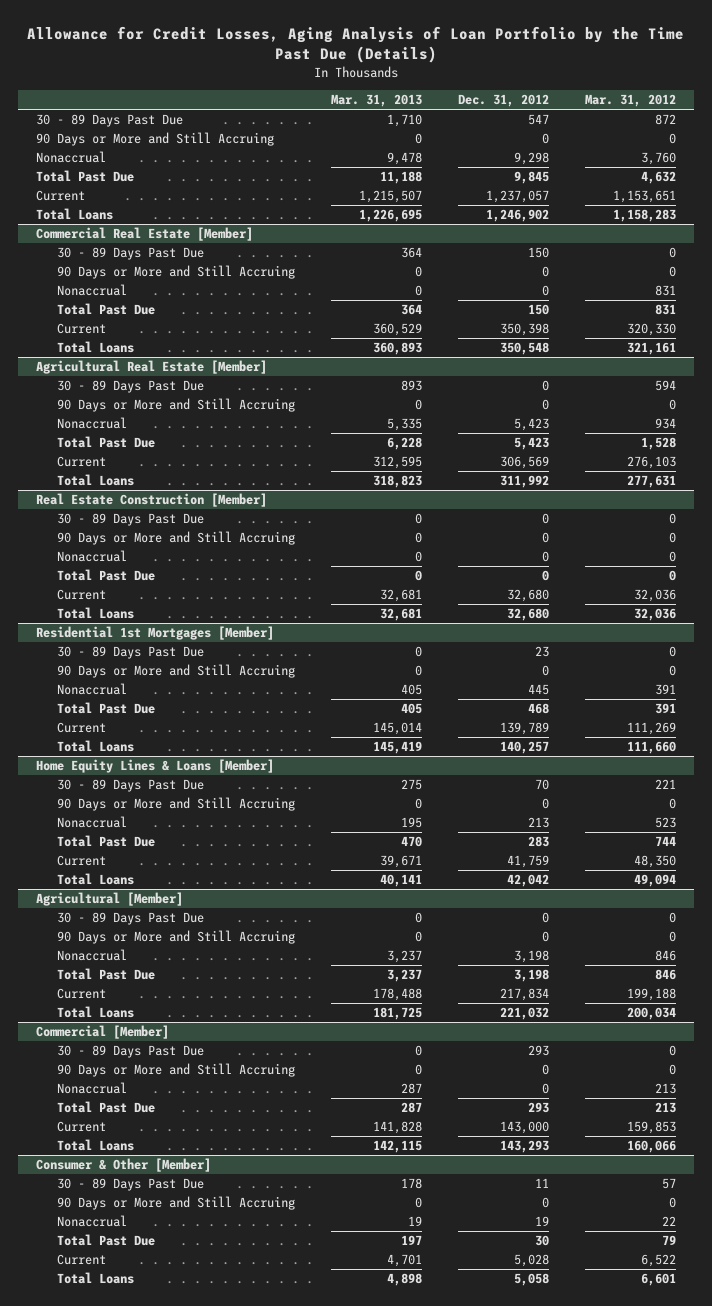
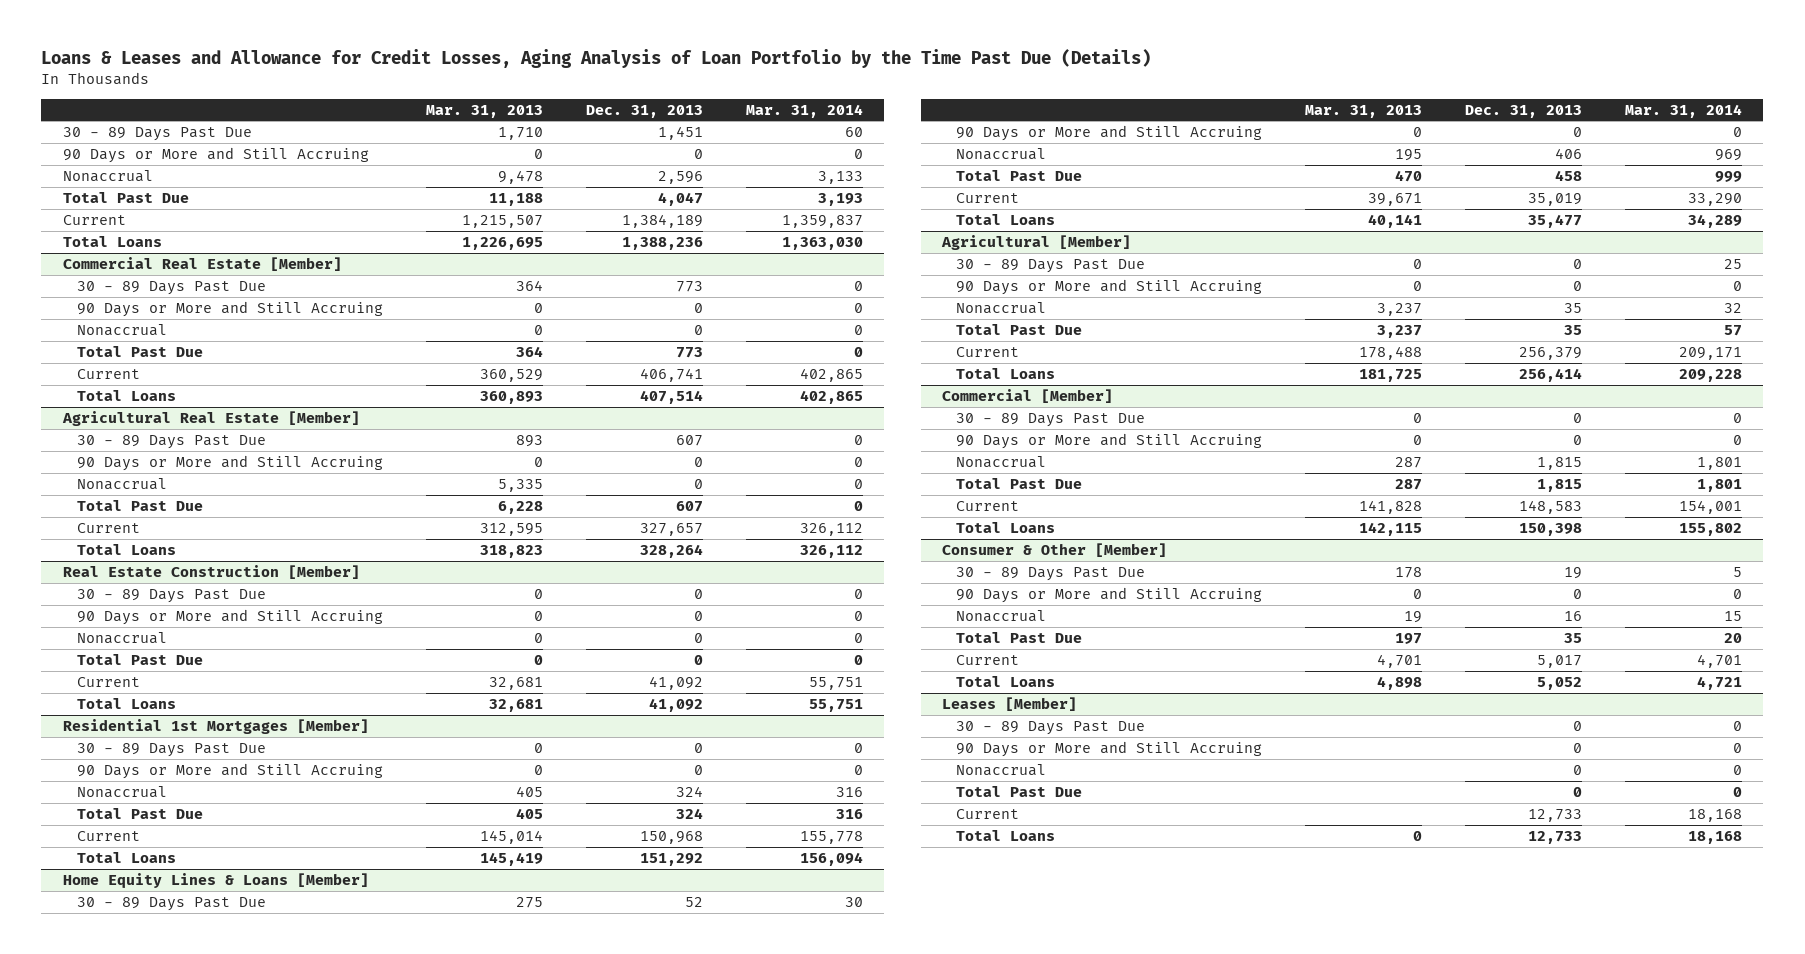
[27,25,685,64] Allowance for Credit Losses, Aging Analysis of Loan Portfolio by the Time Past Due (Details) -> [41,49,1152,69] Loans & Leases and Allowance for Credit Losses, Aging Analysis of Loan Portfolio by the Time Past Due (Details)
[457,94,549,108] Dec. 31, 2012 -> none
[584,94,676,108] Mar. 31, 2012 -> none
none -> [585,104,703,118] Dec. 31, 2013
none -> [745,103,863,118] Mar. 31, 2014
none -> [942,697,1078,712] Leases [Member]
none -> [956,721,1146,736] 30 - 89 Days Past Due
none -> [956,741,1263,758] 90 Days or More and Still Accruing
none -> [956,764,1047,777] Nonaccrual
none -> [956,786,1083,798] Total Past Due
none -> [956,809,1020,820] Current
none -> [956,830,1056,842] Total Loans

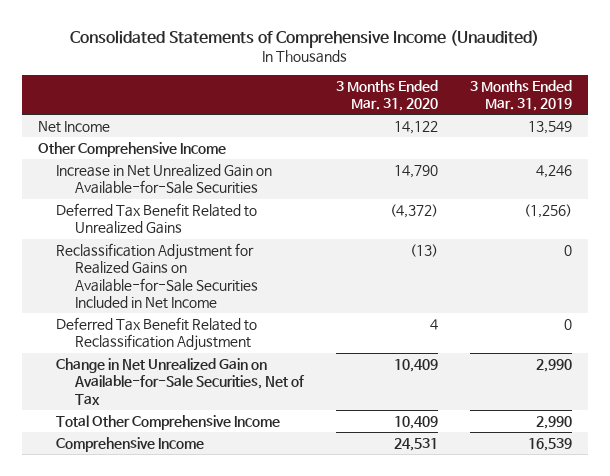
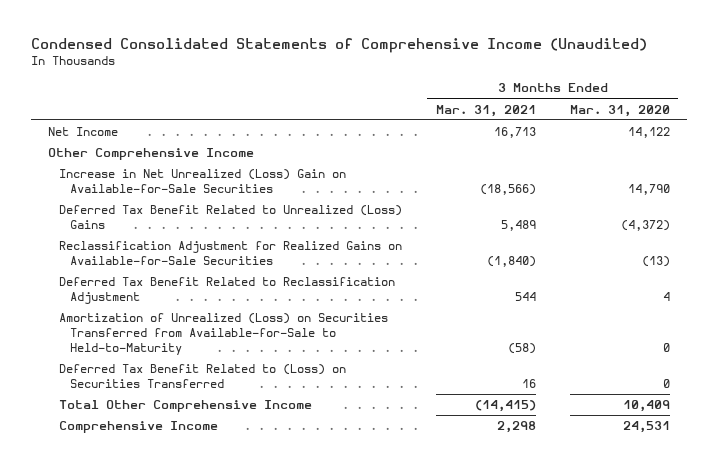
[69,30,539,49] Consolidated Statements of Comprehensive Income (Unaudited) -> [31,38,648,54] Condensed Consolidated Statements of Comprehensive Income (Unaudited)
[469,79,572,112] 3 Months Ended Mar. 31, 2019 -> none
none -> [435,104,536,117] Mar. 31, 2021
[56,163,273,195] Increase in Net Unrealized Gain on Available-for-Sale Securities -> [58,169,346,194] Increase in Net Unrealized (Loss) Gain on Available-for-Sale Securities
[56,202,258,235] Deferred Tax Benefit Related to Unrealized Gains -> [58,205,402,230] Deferred Tax Benefit Related to Unrealized (Loss) Gains
[56,242,258,310] Reclassification Adjustment for Realized Gains on Available-for-Sale Securities Included in Net Income -> [58,241,402,266] Reclassification Adjustment for Realized Gains on Available-for-Sale Securities
[56,357,305,405] Change in Net Unrealized Gain on Available-for-Sale Securities, Net of Tax -> none
none -> [58,313,388,355] Amortization of Unrealized (Loss) on Securities Transferred from Available-for-Sale to Held-to-Maturity
none -> [58,364,346,389] Deferred Tax Benefit Related to (Loss) on Securities Transferred

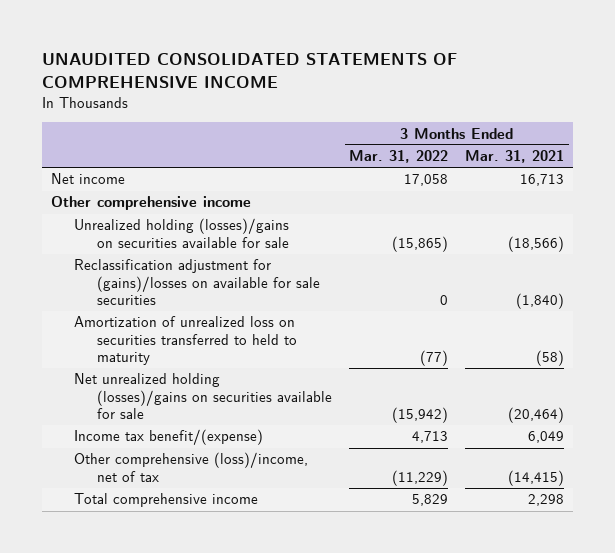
[31,38,648,54] Condensed Consolidated Statements of Comprehensive Income (Unaudited) -> [42,53,458,88] UNAUDITED CONSOLIDATED STATEMENTS OF COMPREHENSIVE INCOME
[569,104,670,117] Mar. 31, 2020 -> none
none -> [348,150,448,164] Mar. 31, 2022
[58,205,402,230] Deferred Tax Benefit Related to Unrealized (Loss) Gains -> none
[58,277,395,305] Deferred Tax Benefit Related to Reclassification Adjustment -> none
[58,364,346,389] Deferred Tax Benefit Related to (Loss) on Securities Transferred -> none
[47,127,118,137] Net Income -> [50,173,125,185] Net income
[47,148,254,161] Other Comprehensive Income -> [50,196,251,211] Other comprehensive income
[58,169,346,194] Increase in Net Unrealized (Loss) Gain on Available-for-Sale Securities -> [73,218,289,248] Unrealized holding (losses)/gains on securities available for sale
[58,241,402,266] Reclassification Adjustment for Realized Gains on Available-for-Sale Securities -> [73,259,320,305] Reclassification adjustment for (gains)/losses on available for sale securities
[58,313,388,355] Amortization of Unrealized (Loss) on Securities Transferred from Available-for-Sale to Held-to-Maturity -> [73,316,297,365] Amortization of unrealized loss on securities transferred to held to maturity
none -> [73,373,332,419] Net unrealized holding (losses)/gains on securities available for sale
none -> [73,429,263,446] Income tax benefit/(expense)
[58,400,312,413] Total Other Comprehensive Income -> [73,452,308,482] Other comprehensive (loss)/income, net of tax
[58,421,218,434] Comprehensive Income -> [73,493,258,508] Total comprehensive income

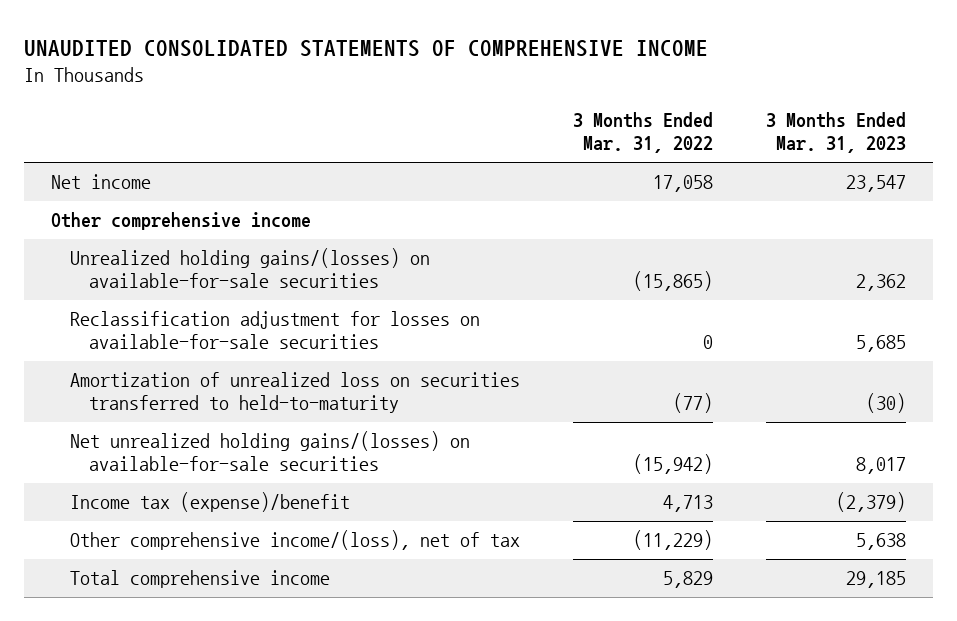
[465,150,565,164] Mar. 31, 2021 -> none
none -> [766,112,907,154] 3 Months Ended Mar. 31, 2023
[73,218,289,248] Unrealized holding (losses)/gains on securities available for sale -> [69,248,430,289] Unrealized holding gains/(losses) on available-for-sale securities
[73,259,320,305] Reclassification adjustment for (gains)/losses on available for sale securities -> [69,311,480,350] Reclassification adjustment for losses on available-for-sale securities
[73,316,297,365] Amortization of unrealized loss on securities transferred to held to maturity -> [69,372,520,414] Amortization of unrealized loss on securities transferred to held-to-maturity
[73,373,332,419] Net unrealized holding (losses)/gains on securities available for sale -> [69,431,470,472] Net unrealized holding gains/(losses) on available-for-sale securities
[73,429,263,446] Income tax benefit/(expense) -> [69,492,350,513] Income tax (expense)/benefit
[73,452,308,482] Other comprehensive (loss)/income, net of tax -> [69,530,520,551] Other comprehensive income/(loss), net of tax

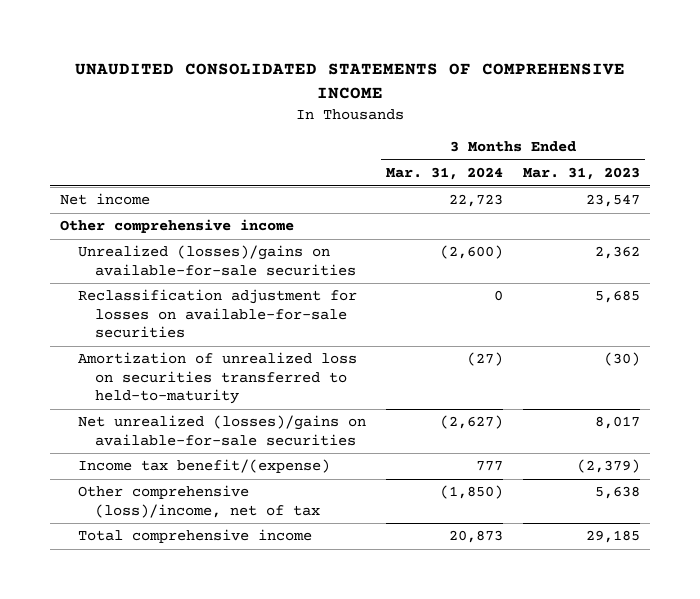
[572,112,713,154] 3 Months Ended Mar. 31, 2022 -> none
none -> [385,167,503,181] Mar. 31, 2024
[69,248,430,289] Unrealized holding gains/(losses) on available-for-sale securities -> [77,245,357,276] Unrealized (losses)/gains on available-for-sale securities
[69,431,470,472] Net unrealized holding gains/(losses) on available-for-sale securities -> [77,415,366,446] Net unrealized (losses)/gains on available-for-sale securities
[69,492,350,513] Income tax (expense)/benefit -> [77,459,330,474] Income tax benefit/(expense)
[69,530,520,551] Other comprehensive income/(loss), net of tax -> [77,485,321,518] Other comprehensive (loss)/income, net of tax

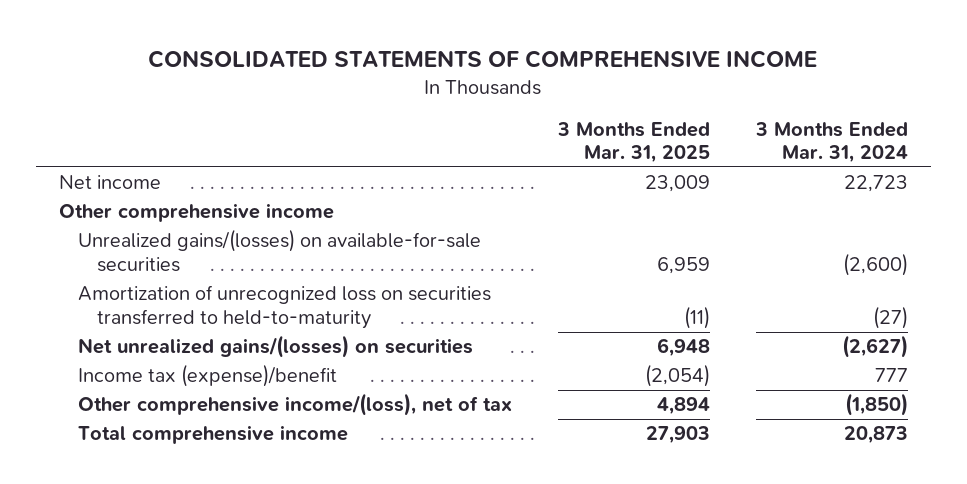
[75,63,626,99] UNAUDITED CONSOLIDATED STATEMENTS OF COMPREHENSIVE INCOME -> [148,50,818,69] CONSOLIDATED STATEMENTS OF COMPREHENSIVE INCOME
[522,167,640,181] Mar. 31, 2023 -> none
none -> [557,121,711,163] 3 Months Ended Mar. 31, 2025
[77,289,357,339] Reclassification adjustment for losses on available-for-sale securities -> none
[77,245,357,276] Unrealized (losses)/gains on available-for-sale securities -> [78,229,482,272] Unrealized gains/(losses) on available-for-sale securities
[77,352,357,405] Amortization of unrealized loss on securities transferred to held-to-maturity -> [78,285,492,329] Amortization of unrecognized loss on securities transferred to held-to-maturity
[77,415,366,446] Net unrealized (losses)/gains on available-for-sale securities -> [78,335,474,359] Net unrealized gains/(losses) on securities
[77,459,330,474] Income tax benefit/(expense) -> [78,364,338,388] Income tax (expense)/benefit
[77,485,321,518] Other comprehensive (loss)/income, net of tax -> [78,393,513,417] Other comprehensive income/(loss), net of tax

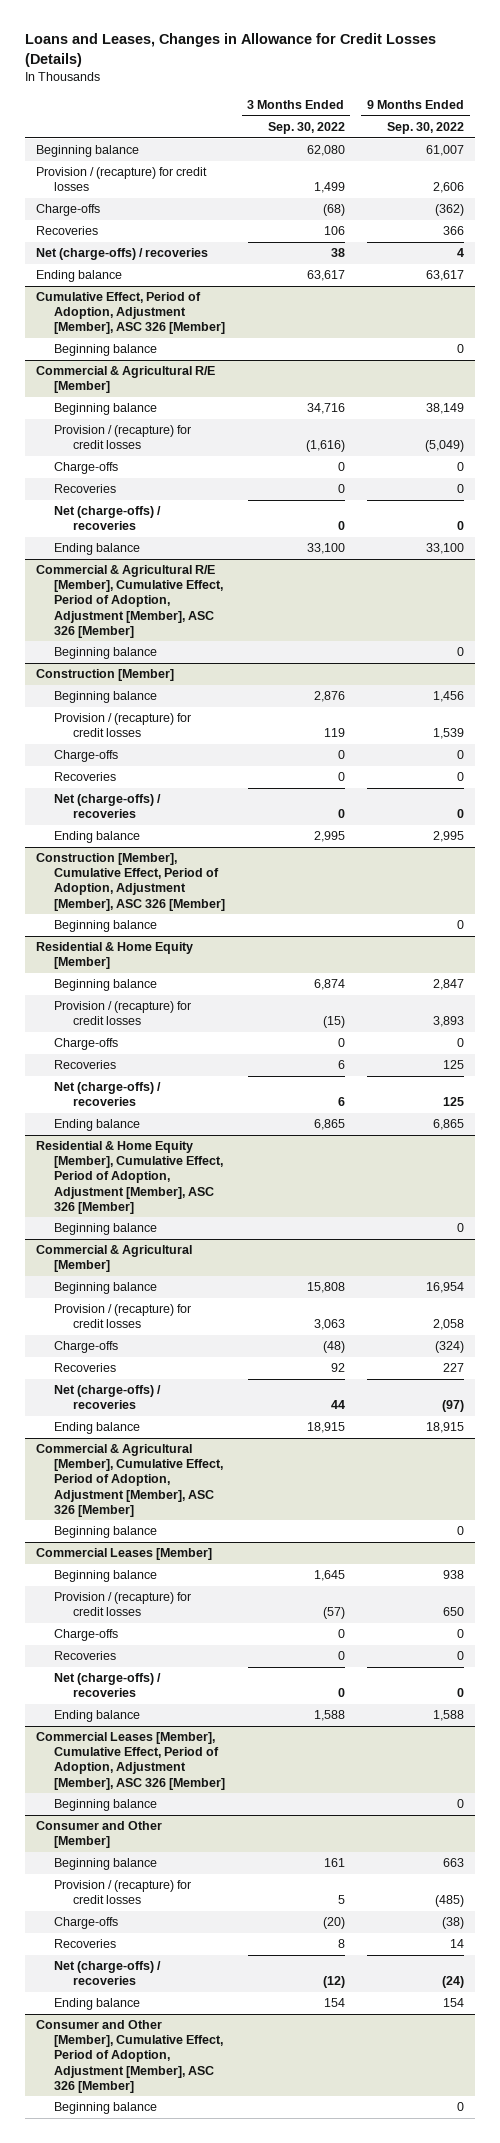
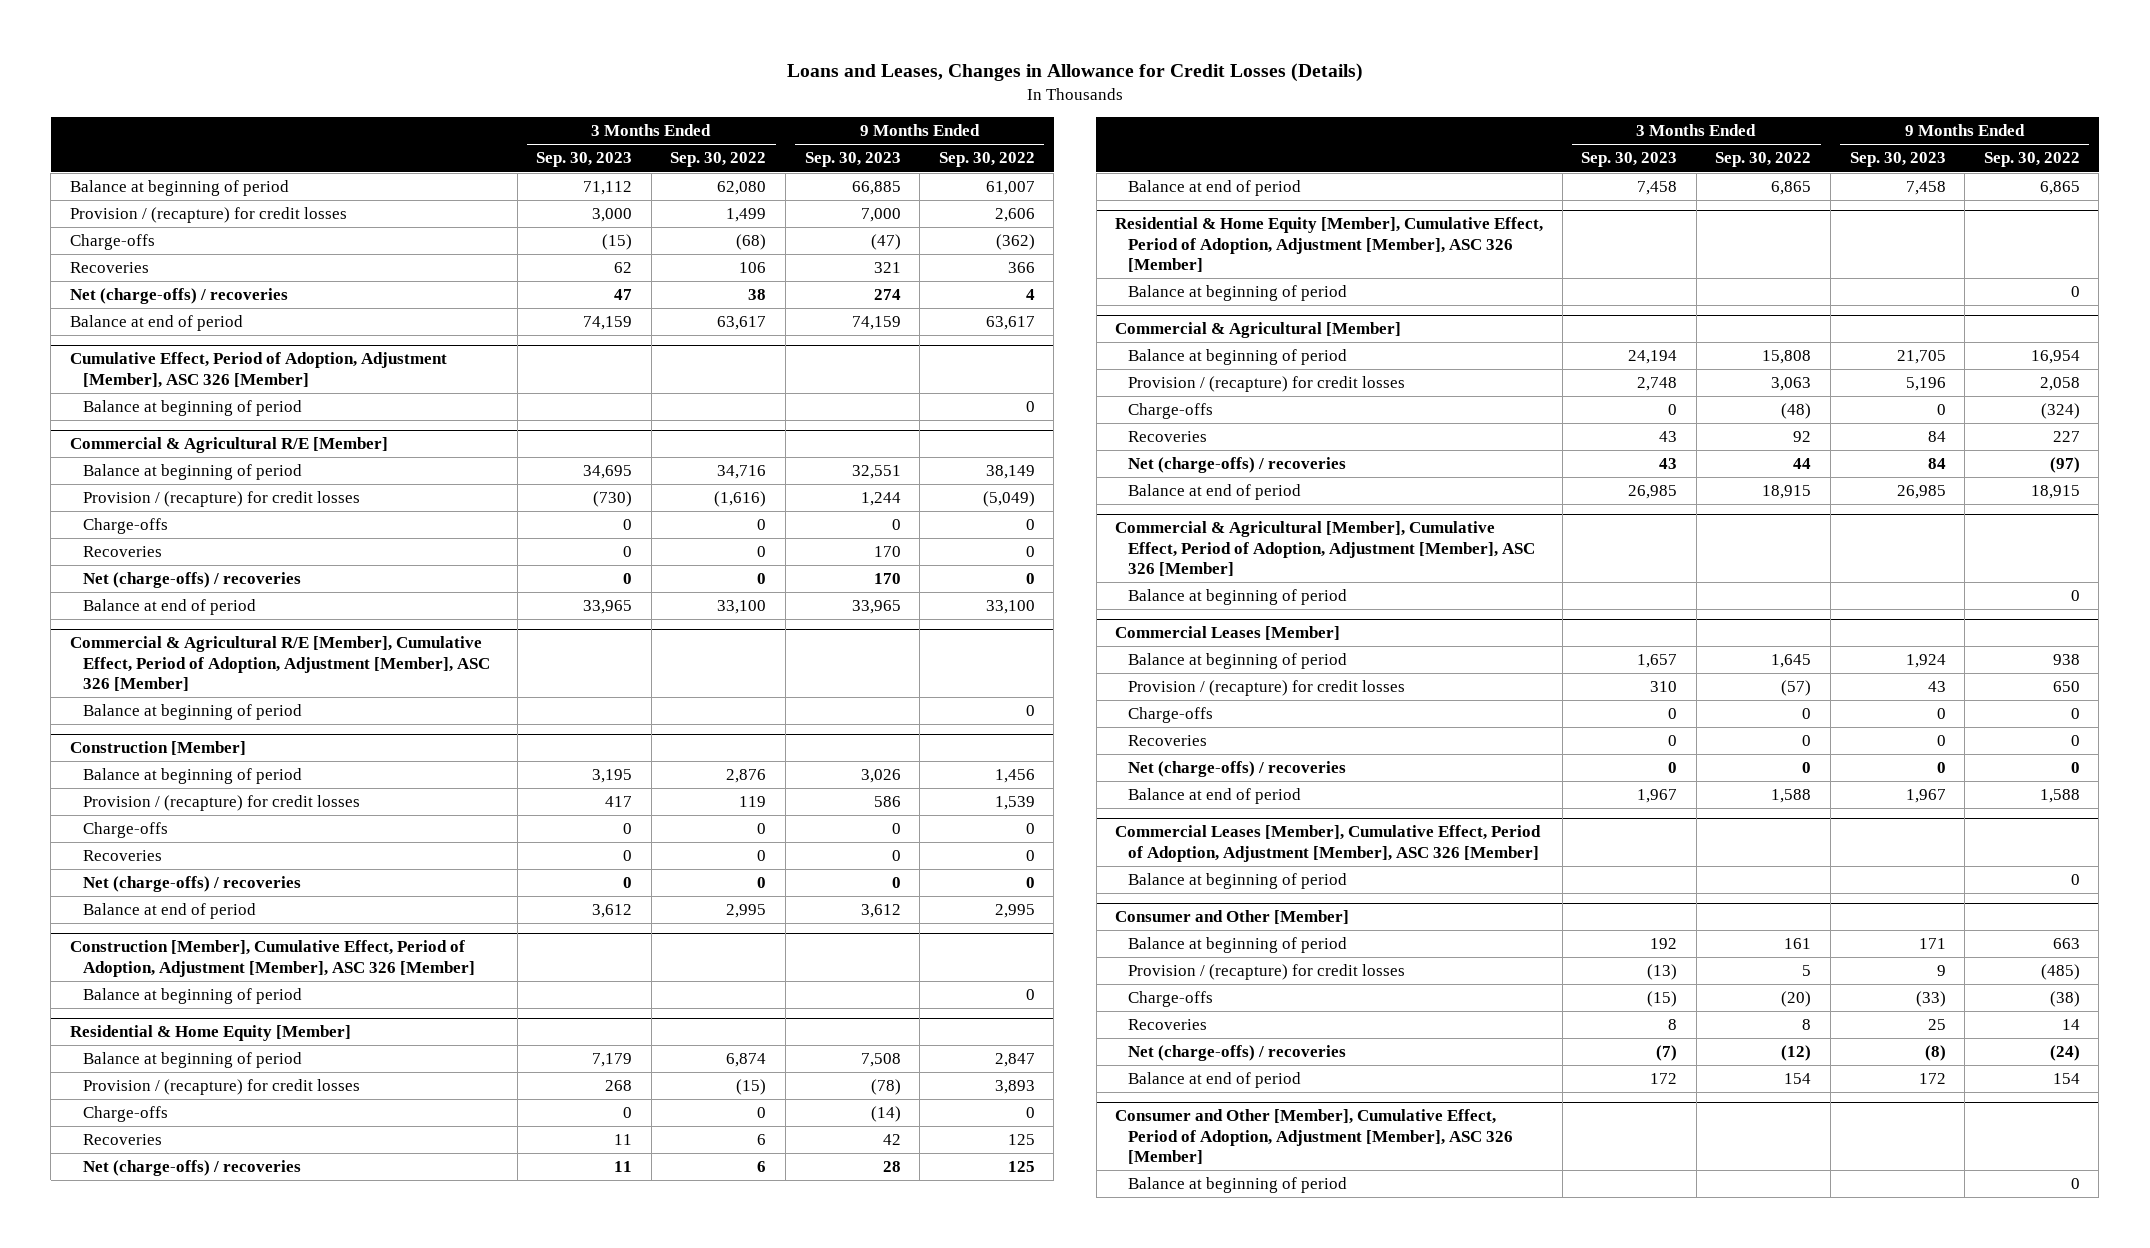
none -> [536,152,633,168] Sep. 30, 2023
none -> [804,152,901,168] Sep. 30, 2023
[35,145,139,158] Beginning balance -> [70,180,290,197] Balance at beginning of period
[35,270,122,283] Ending balance -> [70,315,244,332] Balance at end of period
[54,344,158,357] Beginning balance -> [82,400,302,417] Balance at beginning of period
[54,403,158,416] Beginning balance -> [82,464,302,481] Balance at beginning of period
[54,543,141,556] Ending balance -> [82,599,256,616] Balance at end of period
[54,647,158,660] Beginning balance -> [82,704,302,721] Balance at beginning of period
[54,691,158,704] Beginning balance -> [82,768,302,785] Balance at beginning of period
[54,831,141,844] Ending balance -> [82,903,256,920] Balance at end of period
[54,920,158,933] Beginning balance -> [82,988,302,1005] Balance at beginning of period
[54,979,158,992] Beginning balance -> [82,1052,302,1069] Balance at beginning of period
[54,1119,141,1132] Ending balance -> [1127,180,1301,197] Balance at end of period
[54,1223,158,1236] Beginning balance -> [1127,285,1347,302] Balance at beginning of period
[54,1282,158,1295] Beginning balance -> [1127,349,1347,366] Balance at beginning of period
[54,1422,141,1435] Ending balance -> [1127,484,1301,501] Balance at end of period
[54,1526,158,1539] Beginning balance -> [1127,589,1347,606] Balance at beginning of period
[54,1570,158,1583] Beginning balance -> [1127,653,1347,670] Balance at beginning of period
[54,1710,141,1723] Ending balance -> [1127,788,1301,805] Balance at end of period
[54,1799,158,1812] Beginning balance -> [1127,873,1347,890] Balance at beginning of period
[54,1858,158,1871] Beginning balance -> [1127,937,1347,954] Balance at beginning of period
[54,1998,141,2011] Ending balance -> [1127,1072,1301,1089] Balance at end of period
[54,2102,158,2115] Beginning balance -> [1127,1177,1347,1194] Balance at beginning of period

